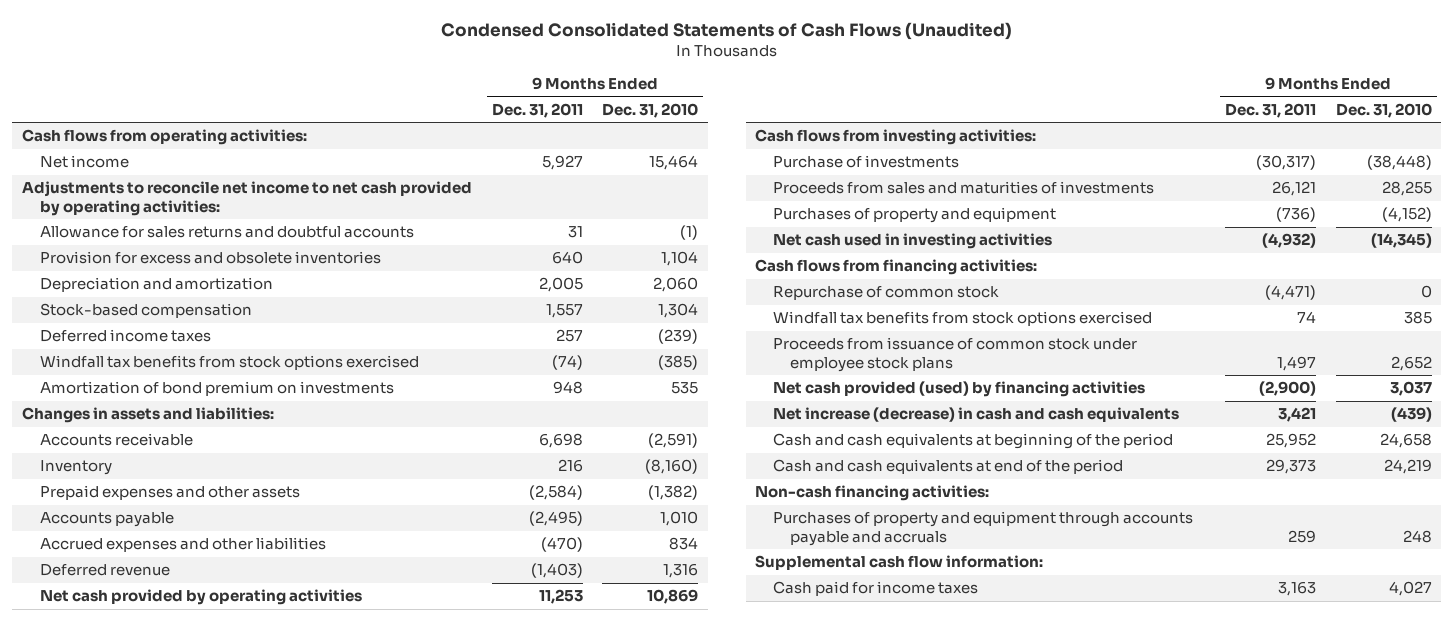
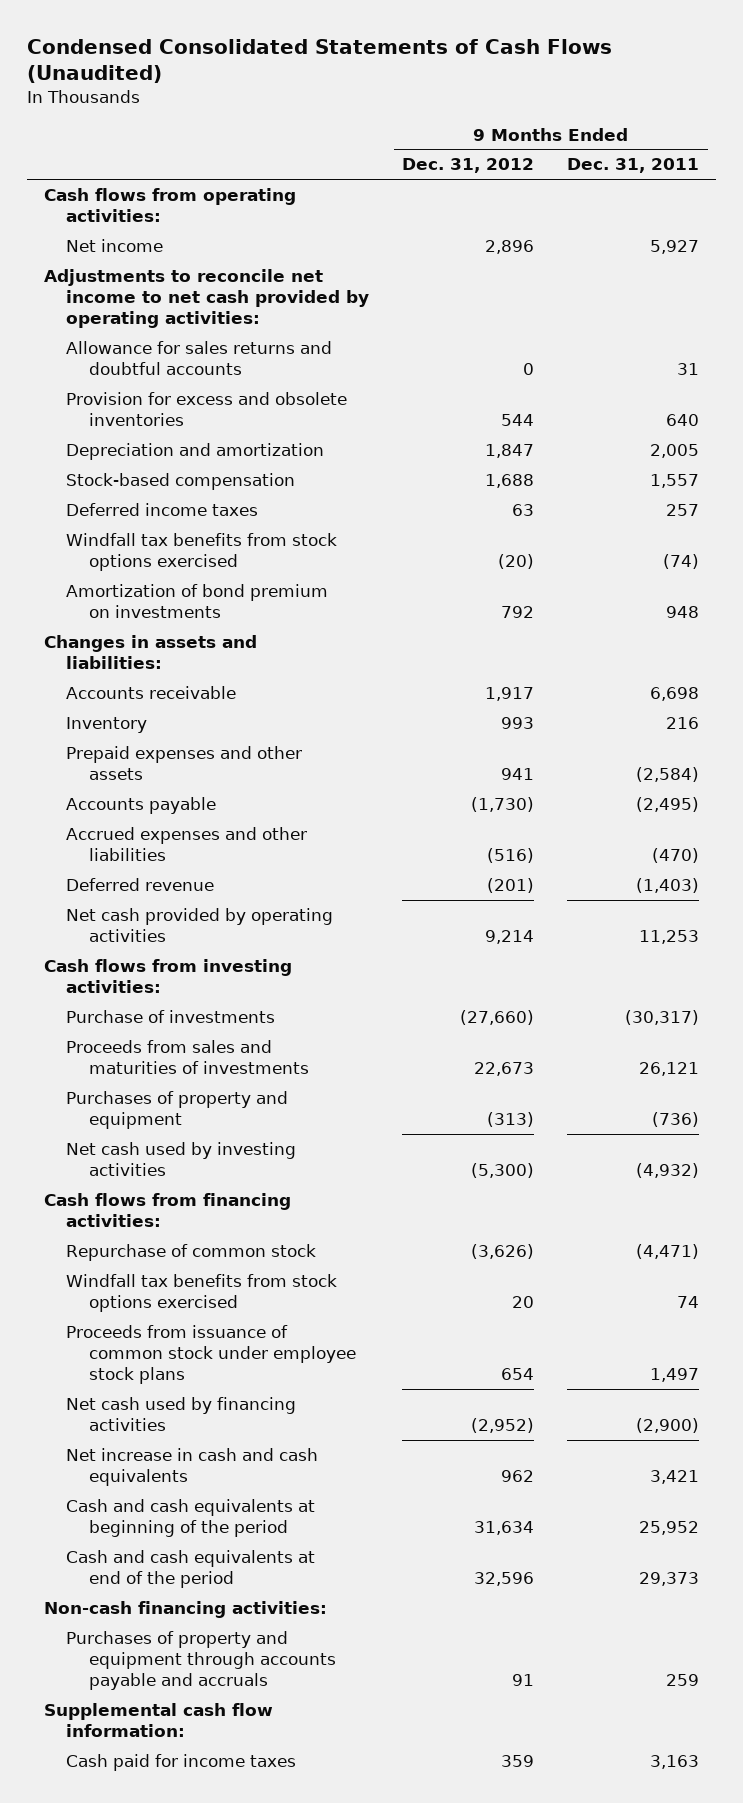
[602,102,699,118] Dec. 31, 2010 -> none
none -> [402,158,535,174] Dec. 31, 2012
[772,233,1052,250] Net cash used in investing activities -> [66,1142,297,1176] Net cash used by investing activities
[772,381,1145,398] Net cash provided (used) by financing activities -> [66,1397,297,1431] Net cash used by financing activities
[772,407,1179,423] Net increase (decrease) in cash and cash equivalents -> [66,1448,319,1486] Net increase in cash and cash equivalents

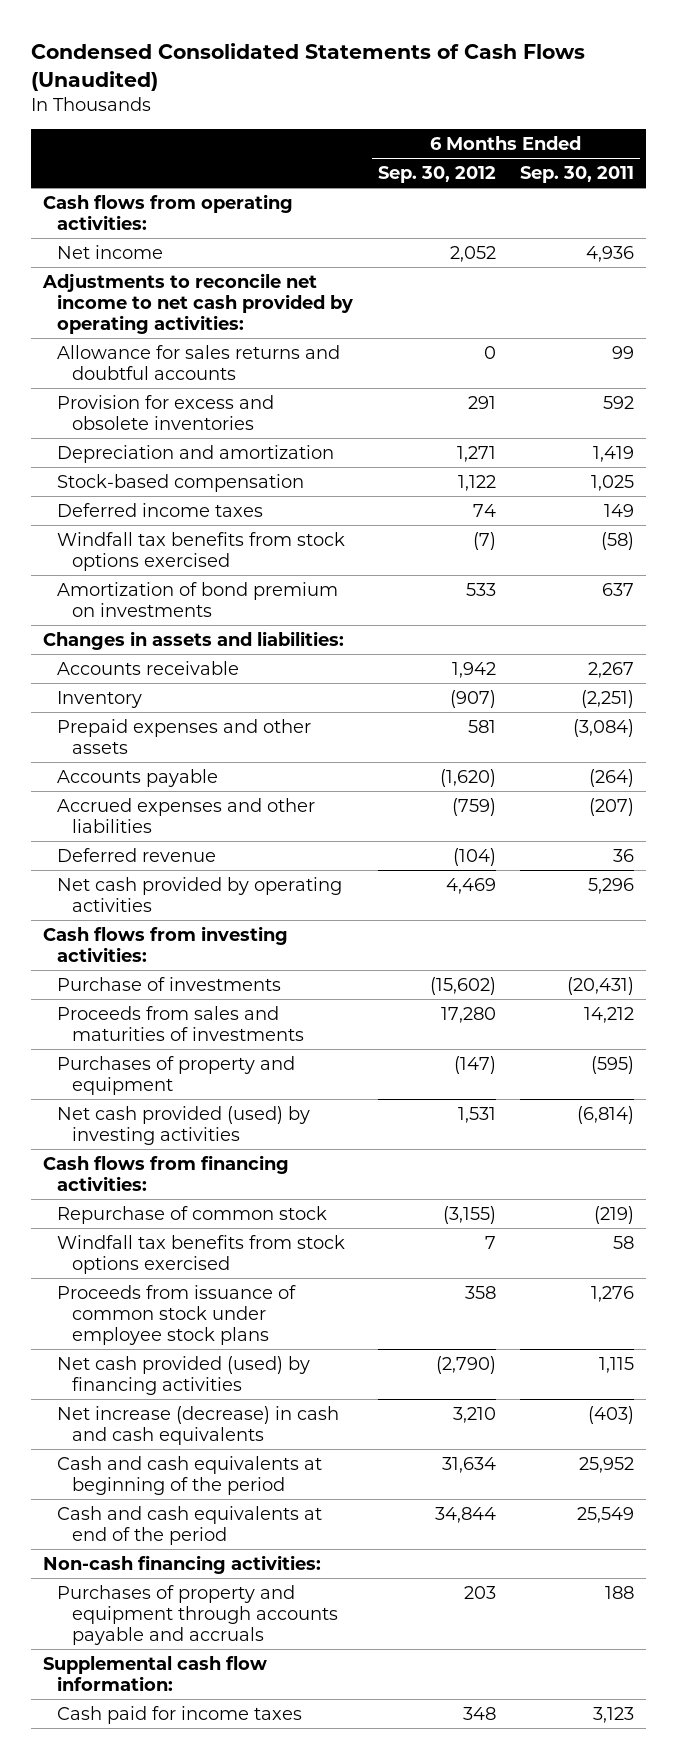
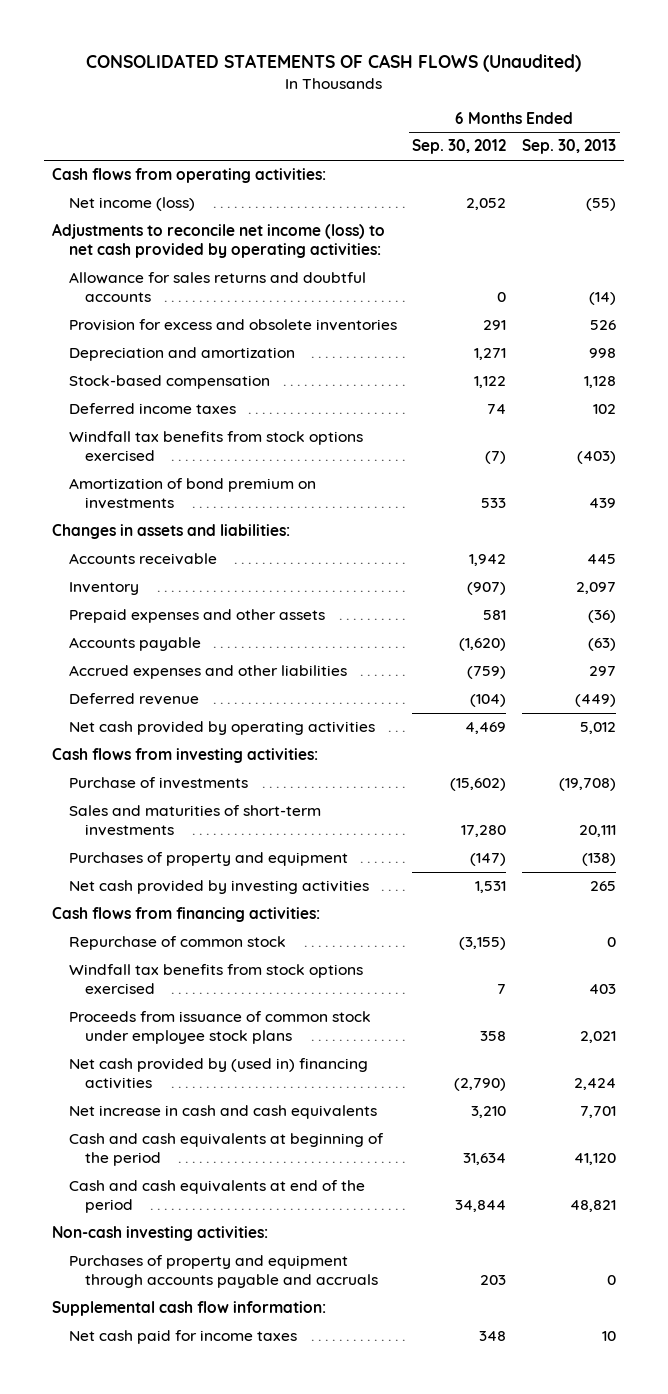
[30,42,585,91] Condensed Consolidated Statements of Cash Flows (Unaudited) -> [86,54,582,73] CONSOLIDATED STATEMENTS OF CASH FLOWS (Unaudited)
[520,166,635,184] Sep. 30, 2011 -> none
none -> [522,139,617,155] Sep. 30, 2013
[57,244,164,259] Net income -> [68,197,195,212] Net income (loss)
[42,272,354,334] Adjustments to reconcile net income to net cash provided by operating activities: -> [52,223,386,258] Adjustments to reconcile net income (loss) to net cash provided by operating activities:
[57,1005,304,1041] Proceeds from sales and maturities of investments -> [68,805,321,836] Sales and maturities of short-term investments
[57,1105,311,1145] Net cash provided (used) by investing activities -> [68,880,369,895] Net cash provided by investing activities
[57,1355,311,1395] Net cash provided (used) by financing activities -> [68,1058,368,1089] Net cash provided by (used in) financing activities
[57,1405,340,1445] Net increase (decrease) in cash and cash equivalents -> [68,1105,377,1120] Net increase in cash and cash equivalents
[43,1554,322,1574] Non-cash financing activities: -> [52,1226,269,1242] Non-cash investing activities:
[57,1705,303,1724] Cash paid for income taxes -> [68,1330,297,1345] Net cash paid for income taxes

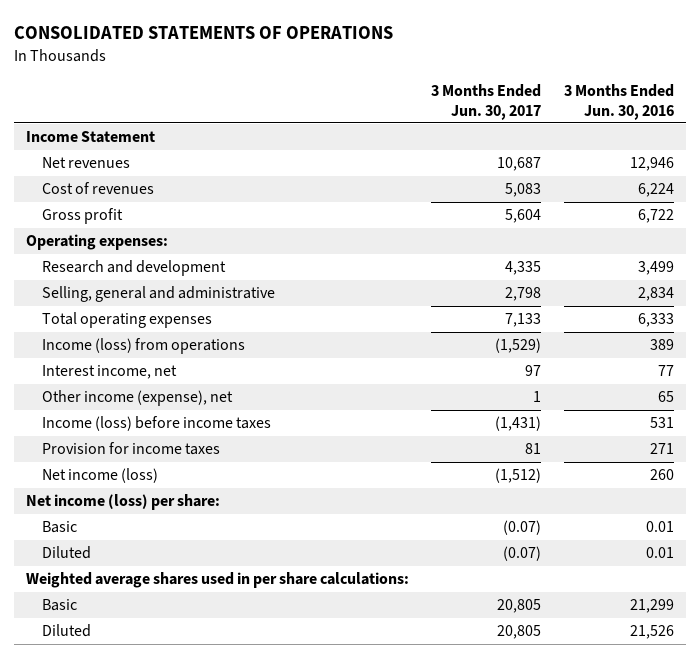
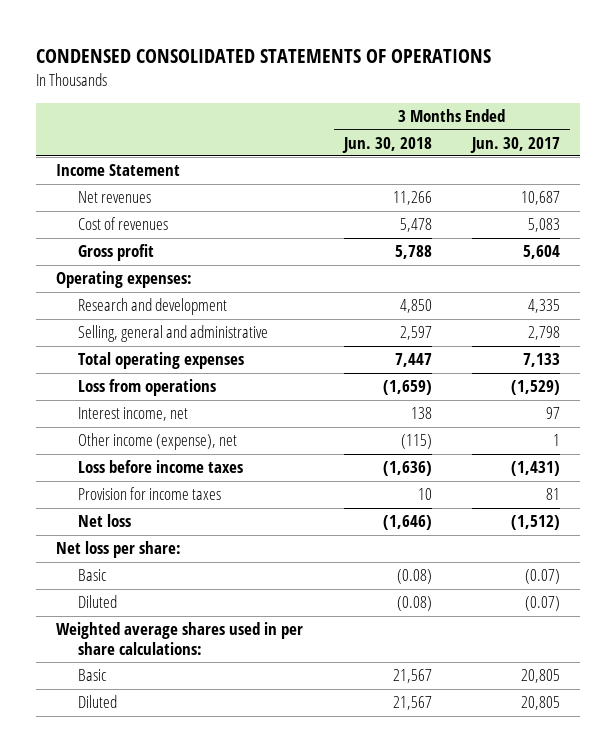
[14,26,394,40] CONSOLIDATED STATEMENTS OF OPERATIONS -> [36,48,492,63] CONDENSED CONSOLIDATED STATEMENTS OF OPERATIONS
[564,83,675,120] 3 Months Ended Jun. 30, 2016 -> none
none -> [341,136,432,153] Jun. 30, 2018
[41,338,245,355] Income (loss) from operations -> [77,379,216,397] Loss from operations
[41,416,271,432] Income (loss) before income taxes -> [77,460,243,474] Loss before income taxes
[41,468,158,484] Net income (loss) -> [77,514,131,528] Net loss
[25,494,220,511] Net income (loss) per share: -> [56,541,182,559] Net loss per share:

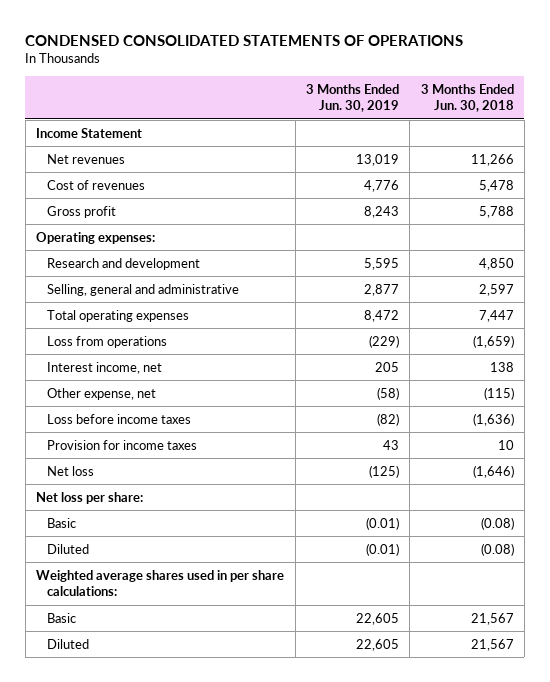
[470,136,561,153] Jun. 30, 2017 -> none
none -> [305,83,399,113] 3 Months Ended Jun. 30, 2019
[77,433,237,451] Other income (expense), net -> [46,387,156,400] Other expense, net

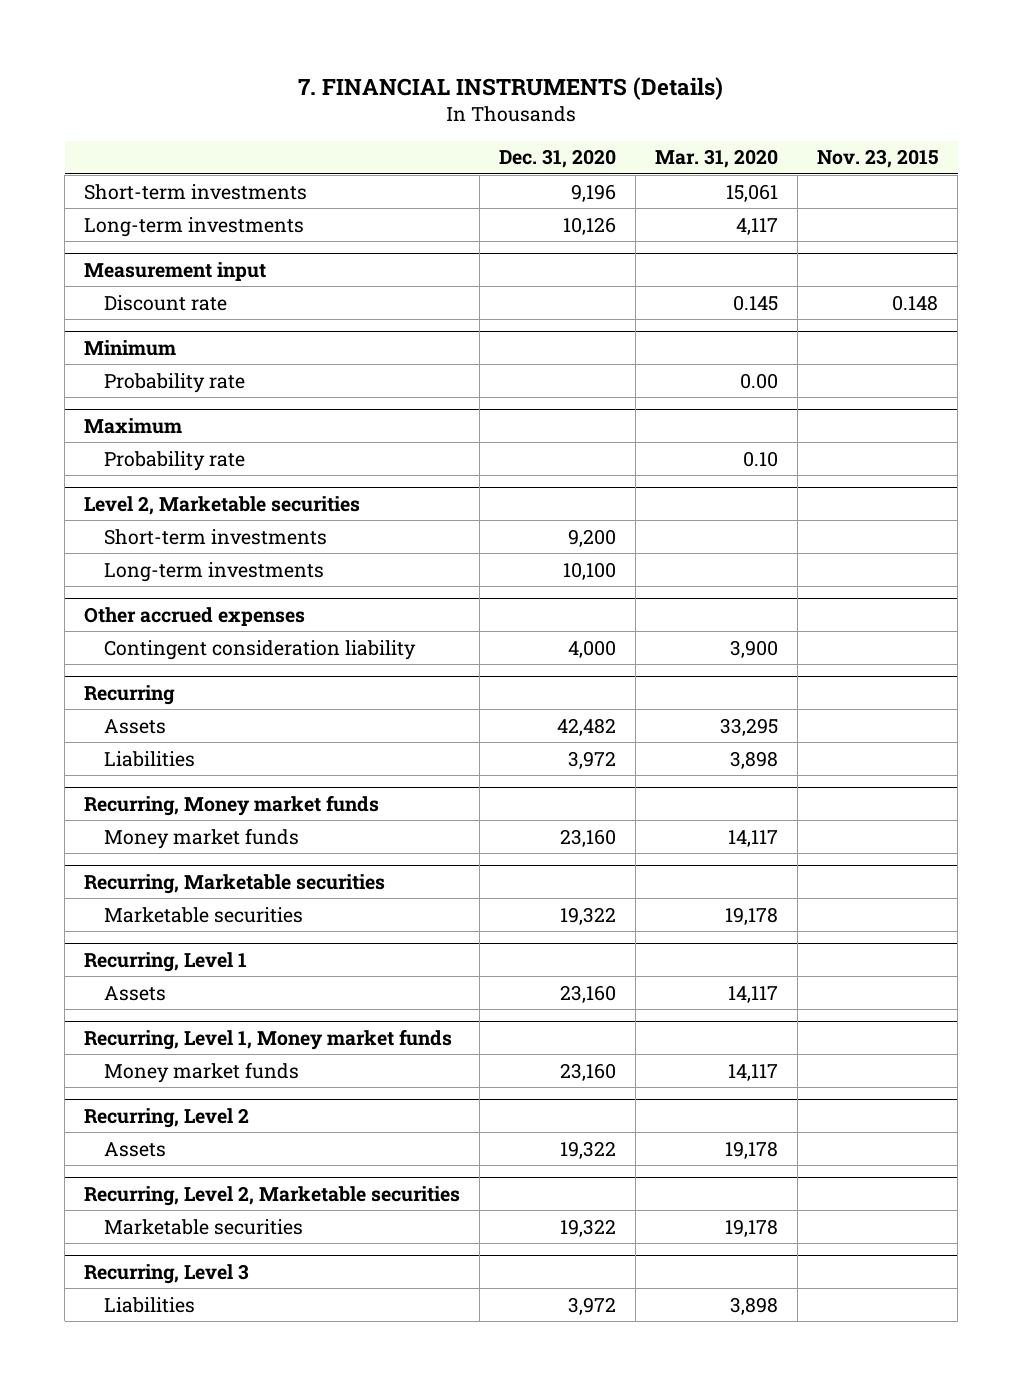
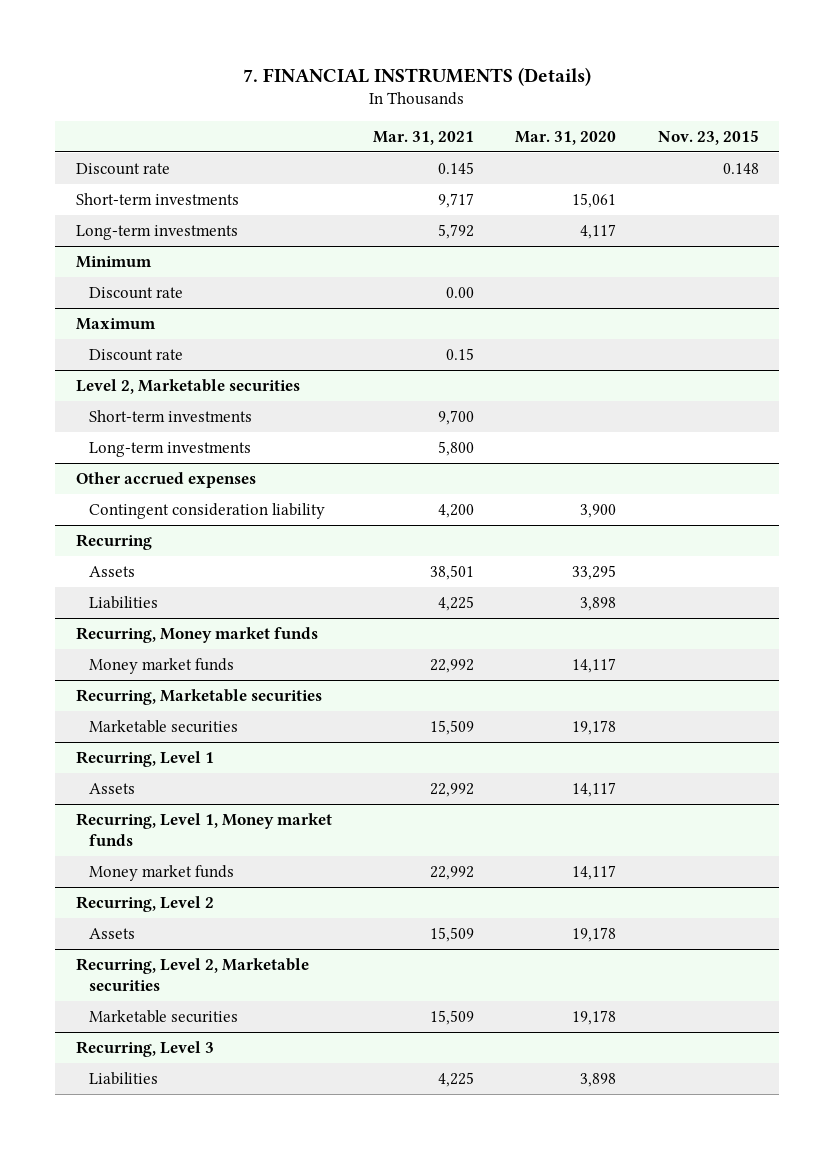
[499,149,617,169] Dec. 31, 2020 -> none
none -> [373,130,475,145] Mar. 31, 2021
none -> [76,162,171,175] Discount rate
[84,261,267,281] Measurement input -> none
[104,294,228,311] Discount rate -> none
[104,372,246,393] Probability rate -> none
none -> [88,286,183,299] Discount rate
[104,450,246,471] Probability rate -> none
none -> [88,348,183,361] Discount rate

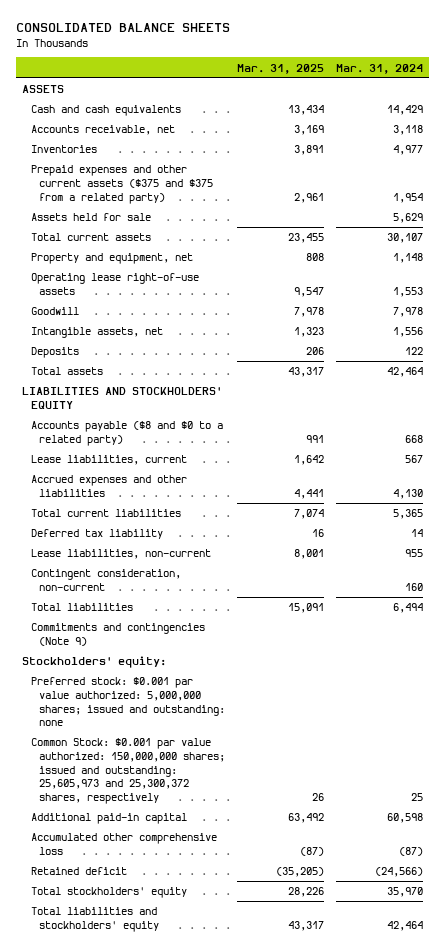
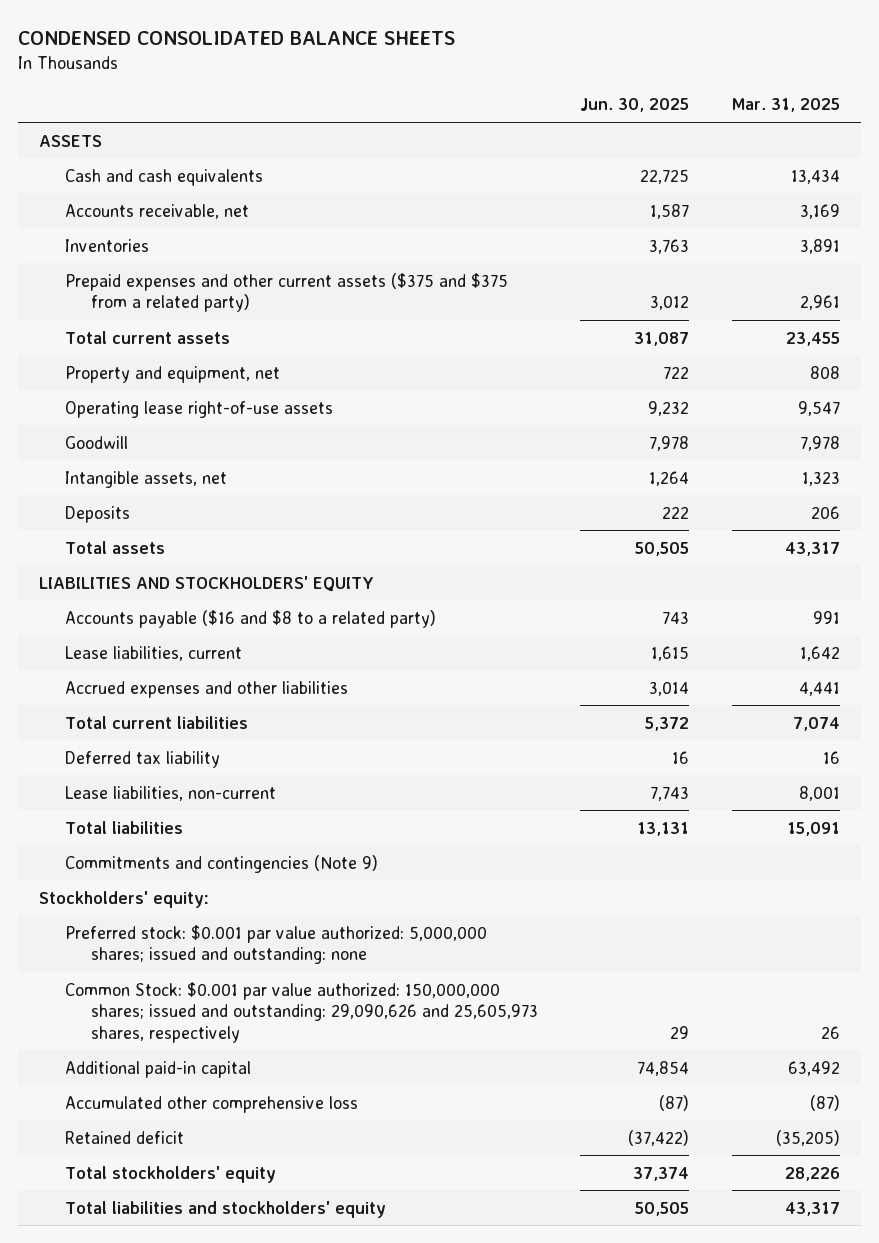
[15,23,230,33] CONSOLIDATED BALANCE SHEETS -> [18,31,456,46] CONDENSED CONSOLIDATED BALANCE SHEETS
[335,63,423,74] Mar. 31, 2024 -> none
none -> [580,98,690,113] Jun. 30, 2025
[30,213,151,222] Assets held for sale -> none
[30,421,223,446] Accounts payable ($8 and $0 to a related party) -> [64,609,436,628] Accounts payable ($16 and $8 to a related party)
[30,569,181,591] Contingent consideration, non-current -> none
[30,738,226,804] Common Stock: $0.001 par value authorized: 150,000,000 shares; issued and outstanding: 25,605,973 and 25,300,372 shares, respectively -> [64,981,538,1043] Common Stock: $0.001 par value authorized: 150,000,000 shares; issued and outstanding: 29,090,626 and 25,605,973 shares, respectively

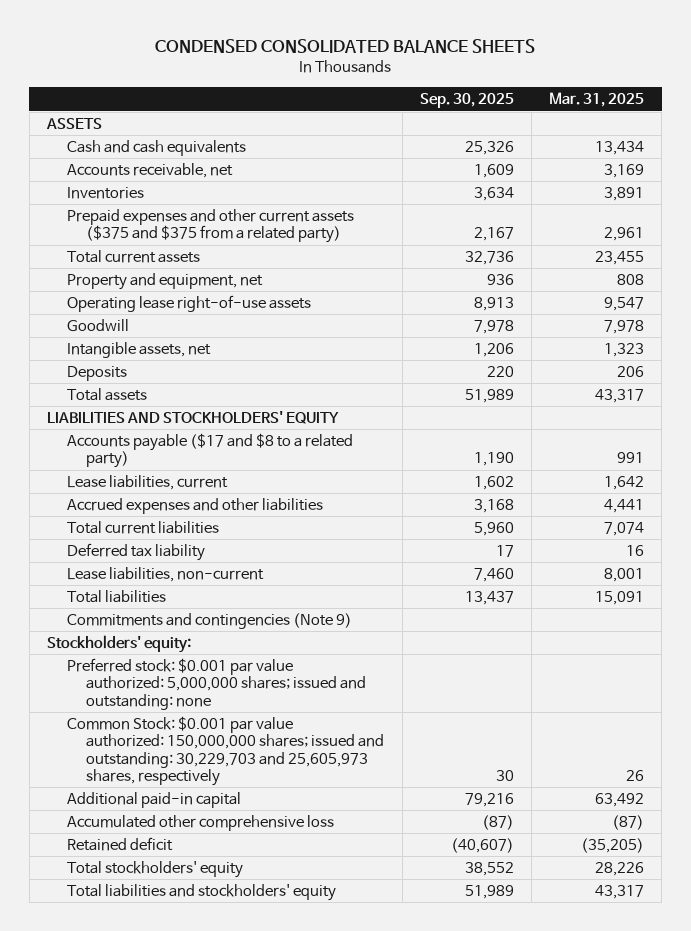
[580,98,690,113] Jun. 30, 2025 -> none
none -> [419,93,514,109] Sep. 30, 2025
[64,609,436,628] Accounts payable ($16 and $8 to a related party) -> [66,433,353,469] Accounts payable ($17 and $8 to a related party)
[64,981,538,1043] Common Stock: $0.001 par value authorized: 150,000,000 shares; issued and outstanding: 29,090,626 and 25,605,973 shares, respectively -> [66,716,385,787] Common Stock: $0.001 par value authorized: 150,000,000 shares; issued and outstanding: 30,229,703 and 25,605,973 shares, respectively

